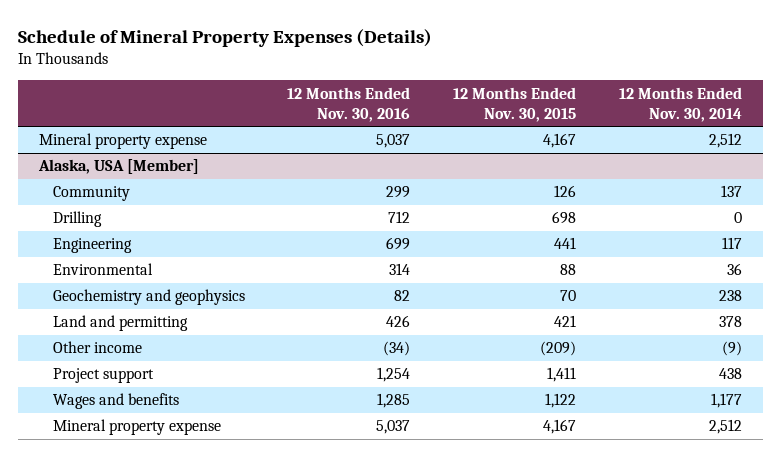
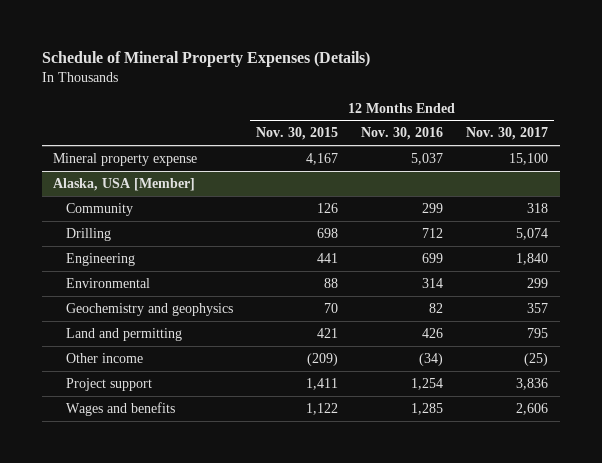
[618,86,742,122] 12 Months Ended Nov. 30, 2014 -> none
none -> [466,127,549,141] Nov. 30, 2017
[52,419,221,436] Mineral property expense -> none

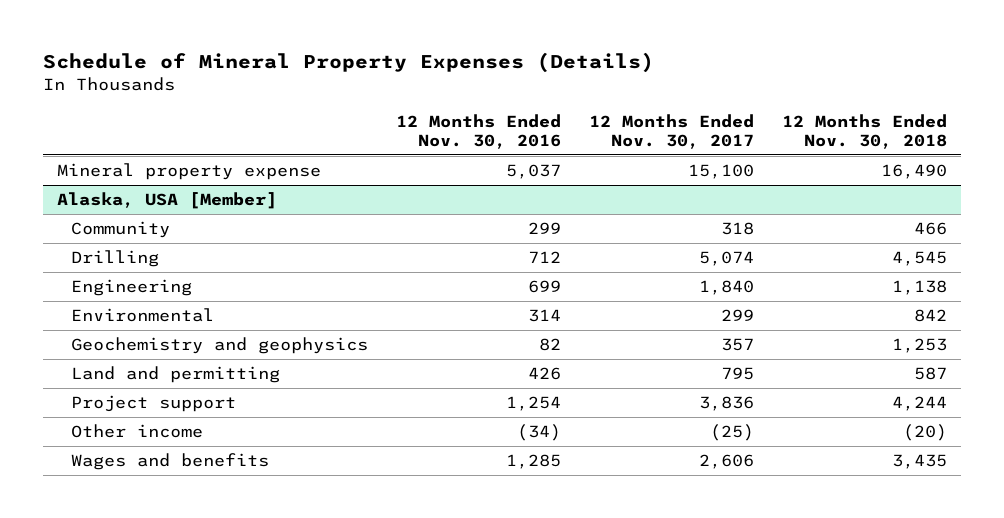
[255,127,338,141] Nov. 30, 2015 -> none
none -> [781,113,947,149] 12 Months Ended Nov. 30, 2018
[65,352,143,363] Other income -> [70,424,203,439] Other income

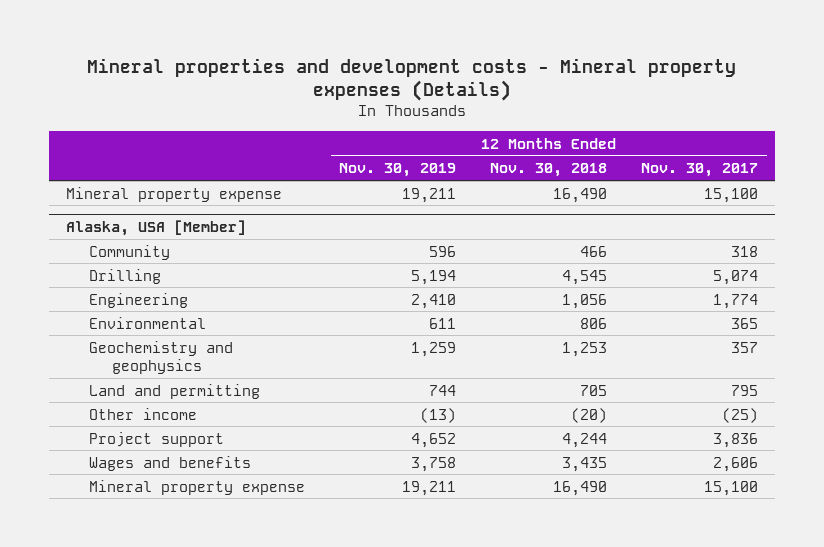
[43,52,655,74] Schedule of Mineral Property Expenses (Details) -> [87,57,737,102] Mineral properties and development costs - Mineral property expenses (Details)
[395,113,561,149] 12 Months Ended Nov. 30, 2016 -> none
none -> [339,163,457,178] Nov. 30, 2019
[698,280,754,296] 1,840 -> [713,293,759,309] 1,774
[891,280,947,296] 1,138 -> [562,293,608,309] 1,056
[720,309,754,322] 299 -> [731,317,759,329] 365
[913,309,947,323] 842 -> [580,317,608,329] 806
[913,367,947,381] 587 -> [580,384,608,396] 705
[70,395,236,413] Project support -> [89,431,225,447] Project support
none -> [89,479,306,495] Mineral property expense

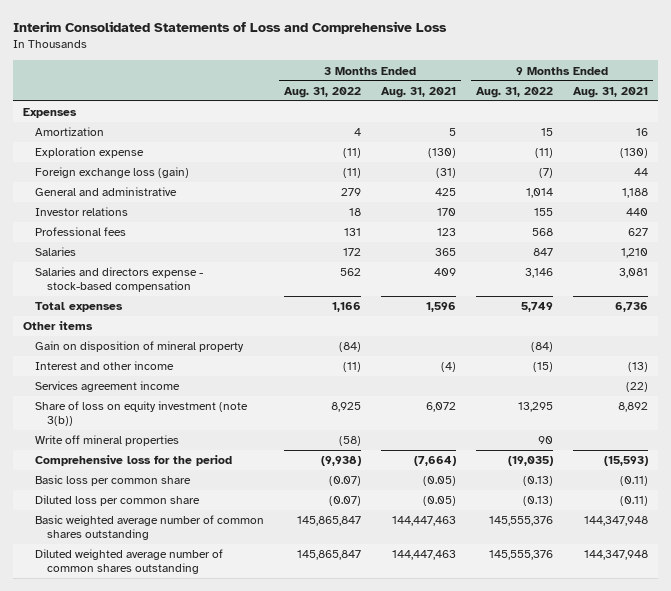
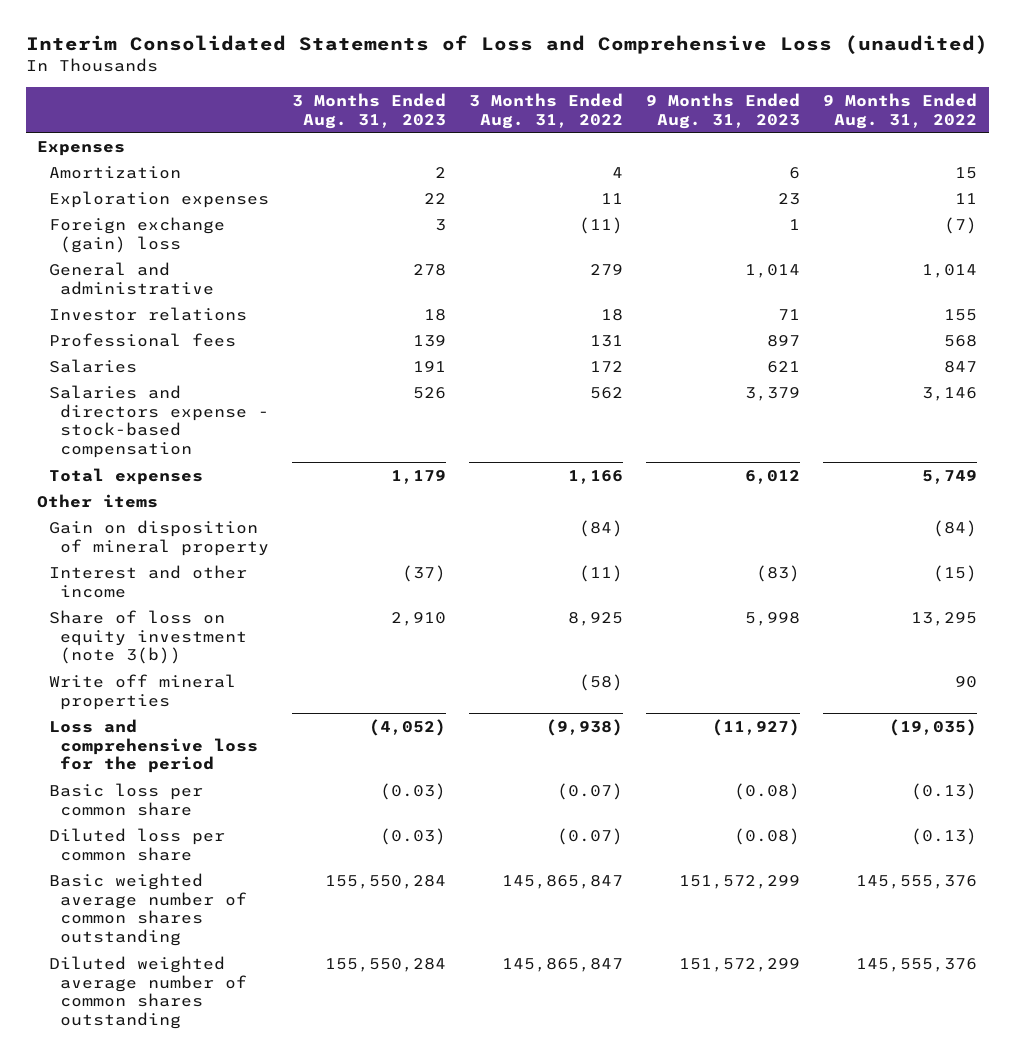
[12,20,447,34] Interim Consolidated Statements of Loss and Comprehensive Loss -> [25,35,988,55] Interim Consolidated Statements of Loss and Comprehensive Loss (unaudited)
[381,86,457,98] Aug. 31, 2021 -> none
[572,86,648,98] Aug. 31, 2021 -> none
none -> [291,92,446,129] 3 Months Ended Aug. 31, 2023
none -> [646,92,801,129] 9 Months Ended Aug. 31, 2023
[35,147,145,159] Exploration expense -> [48,190,269,208] Exploration expenses
[343,148,362,159] (11) -> [600,192,623,204] 11
[534,148,553,159] (11) -> [955,192,978,204] 11
[35,167,190,179] Foreign exchange loss (gain) -> [48,216,225,253] Foreign exchange (gain) loss
[35,381,181,393] Services agreement income -> none
[35,455,233,467] Comprehensive loss for the period -> [48,718,258,774] Loss and comprehensive loss for the period

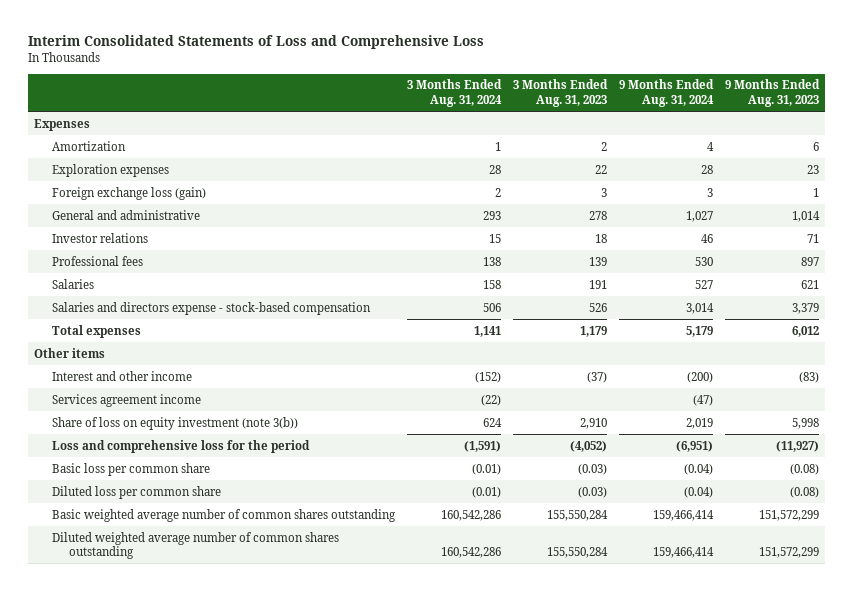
[25,35,988,55] Interim Consolidated Statements of Loss and Comprehensive Loss (unaudited) -> [28,35,485,50] Interim Consolidated Statements of Loss and Comprehensive Loss
[468,92,623,129] 3 Months Ended Aug. 31, 2022 -> none
[823,92,978,129] 9 Months Ended Aug. 31, 2022 -> none
none -> [406,79,502,107] 3 Months Ended Aug. 31, 2024
none -> [618,79,714,107] 9 Months Ended Aug. 31, 2024
[48,216,225,253] Foreign exchange (gain) loss -> [51,186,206,200] Foreign exchange loss (gain)
[48,519,269,556] Gain on disposition of mineral property -> none
none -> [51,393,201,407] Services agreement income
[48,673,236,710] Write off mineral properties -> none

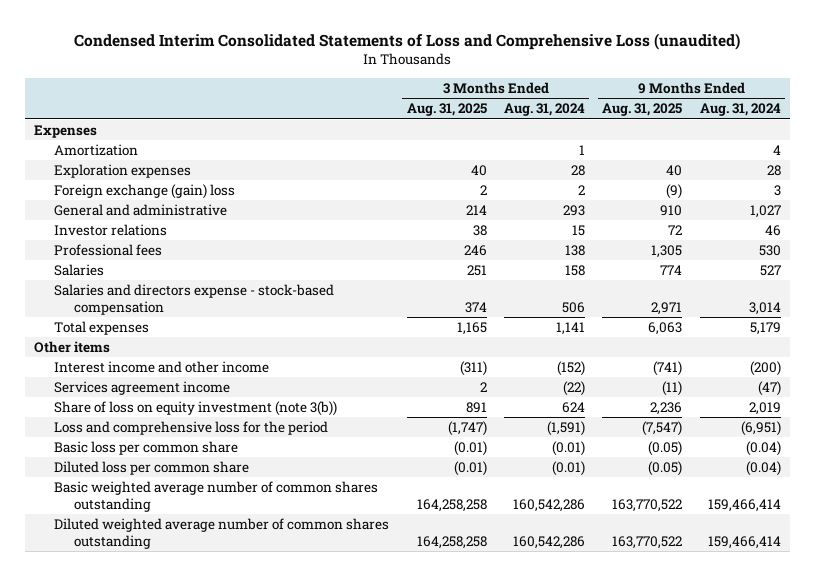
[28,35,485,50] Interim Consolidated Statements of Loss and Comprehensive Loss -> [74,33,741,51] Condensed Interim Consolidated Statements of Loss and Comprehensive Loss (unaudited)
[512,79,608,107] 3 Months Ended Aug. 31, 2023 -> none
[724,79,820,107] 9 Months Ended Aug. 31, 2023 -> none
none -> [406,103,487,117] Aug. 31, 2025
none -> [602,103,683,117] Aug. 31, 2025
[51,186,206,200] Foreign exchange loss (gain) -> [54,184,236,200] Foreign exchange (gain) loss
[51,370,192,381] Interest and other income -> [54,361,270,374] Interest income and other income

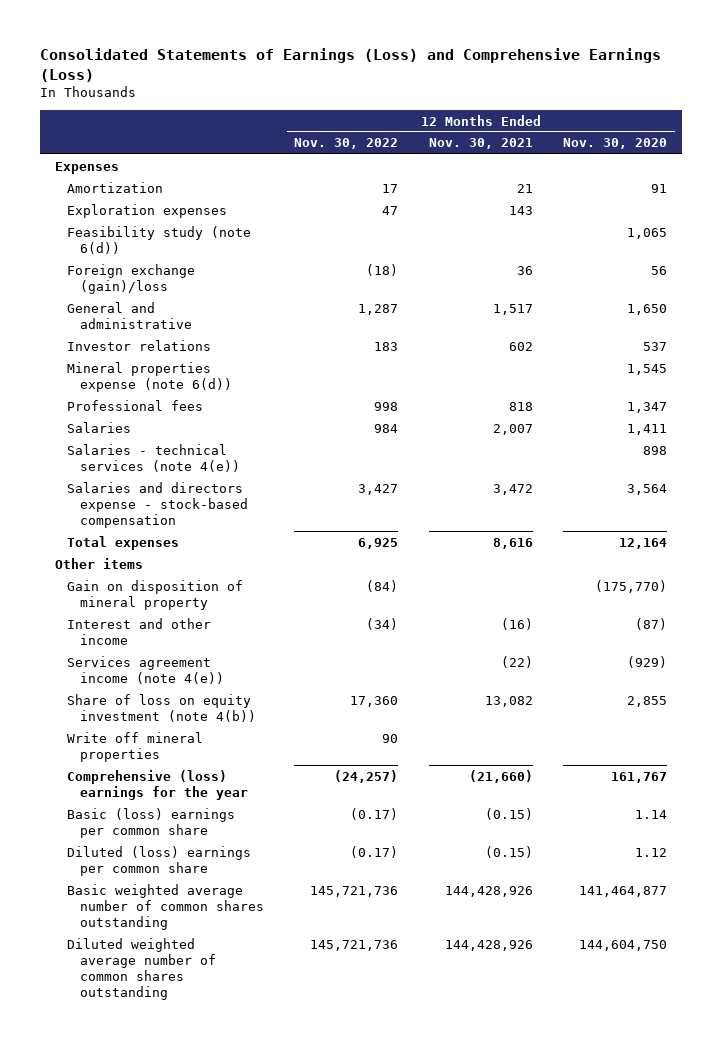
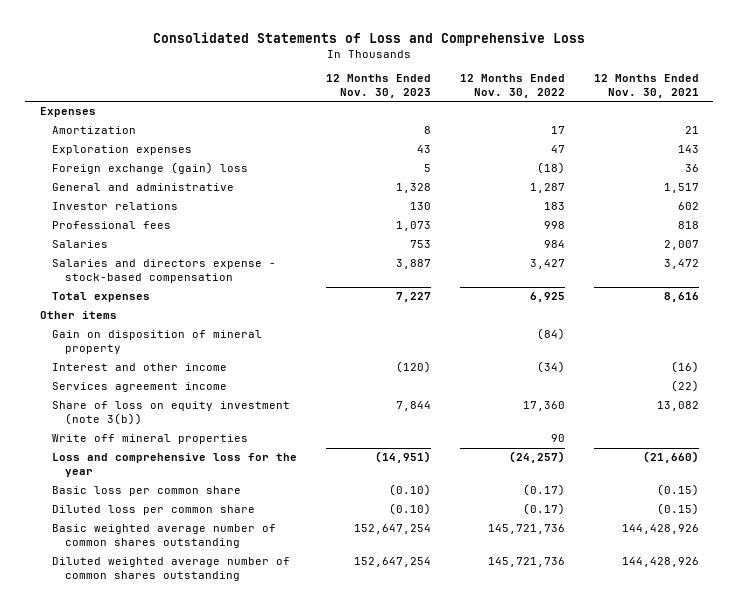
[39,47,661,82] Consolidated Statements of Earnings (Loss) and Comprehensive Earnings (Loss) -> [153,31,586,46] Consolidated Statements of Loss and Comprehensive Loss
[563,138,668,150] Nov. 30, 2020 -> none
none -> [326,74,432,99] 12 Months Ended Nov. 30, 2023
[67,225,252,254] Feasibility study (note 6(d)) -> none
[67,263,196,294] Foreign exchange (gain)/loss -> [52,162,249,175] Foreign exchange (gain) loss
[67,361,233,392] Mineral properties expense (note 6(d)) -> none
[67,443,241,472] Salaries - technical services (note 4(e)) -> none
[67,655,225,684] Services agreement income (note 4(e)) -> [52,382,228,393] Services agreement income
[67,693,257,722] Share of loss on equity investment (note 4(b)) -> [52,401,291,426] Share of loss on equity investment (note 3(b))
[67,769,249,800] Comprehensive (loss) earnings for the year -> [52,453,298,478] Loss and comprehensive loss for the year
[67,807,236,838] Basic (loss) earnings per common share -> [52,486,242,497] Basic loss per common share
[67,845,252,876] Diluted (loss) earnings per common share -> [52,505,256,516] Diluted loss per common share

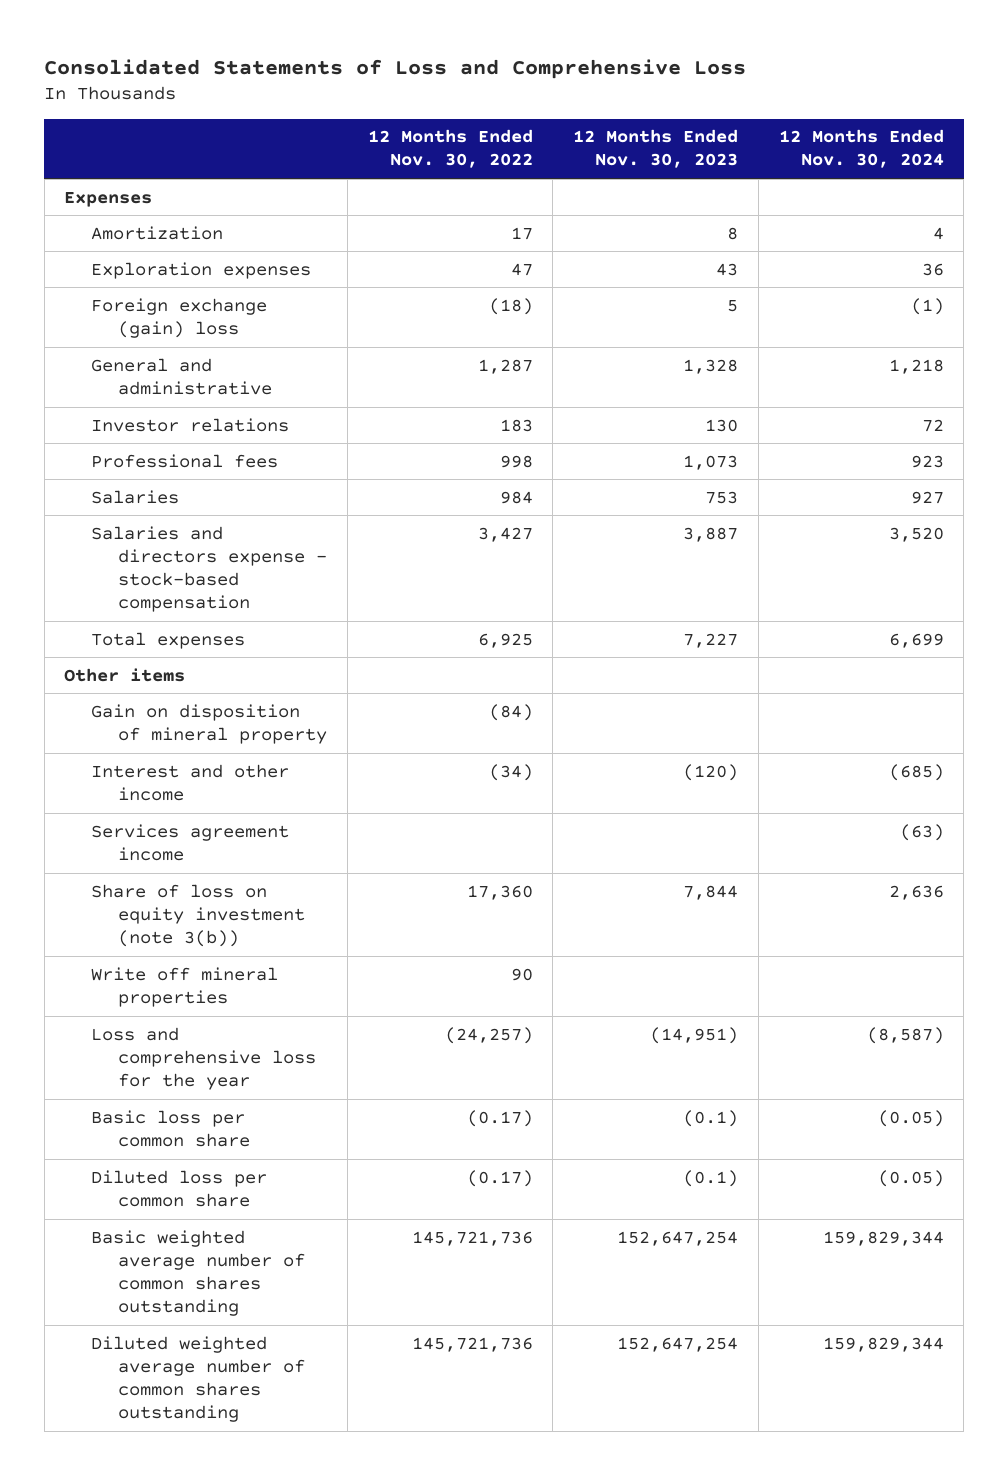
[593,74,699,99] 12 Months Ended Nov. 30, 2021 -> none
none -> [778,129,944,169] 12 Months Ended Nov. 30, 2024
[389,484,432,497] (0.10) -> [683,1109,739,1127] (0.1)
[389,503,432,516] (0.10) -> [683,1169,739,1187] (0.1)

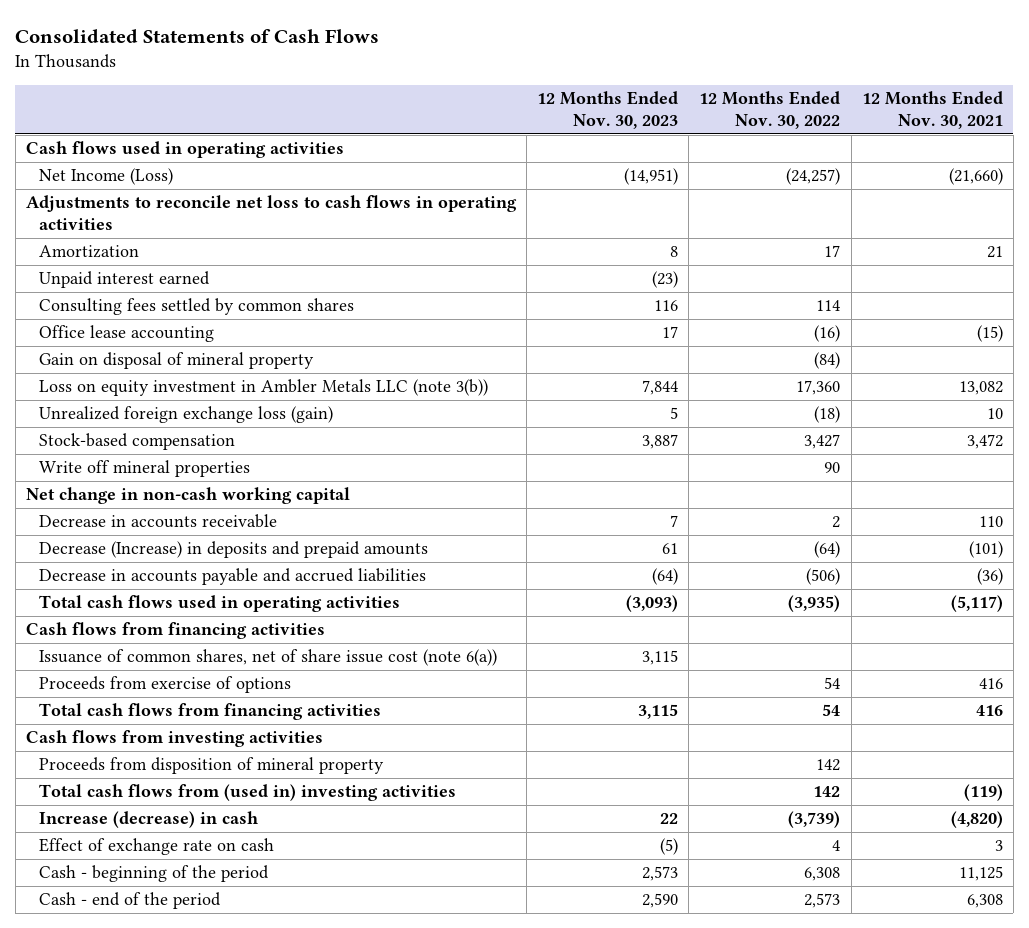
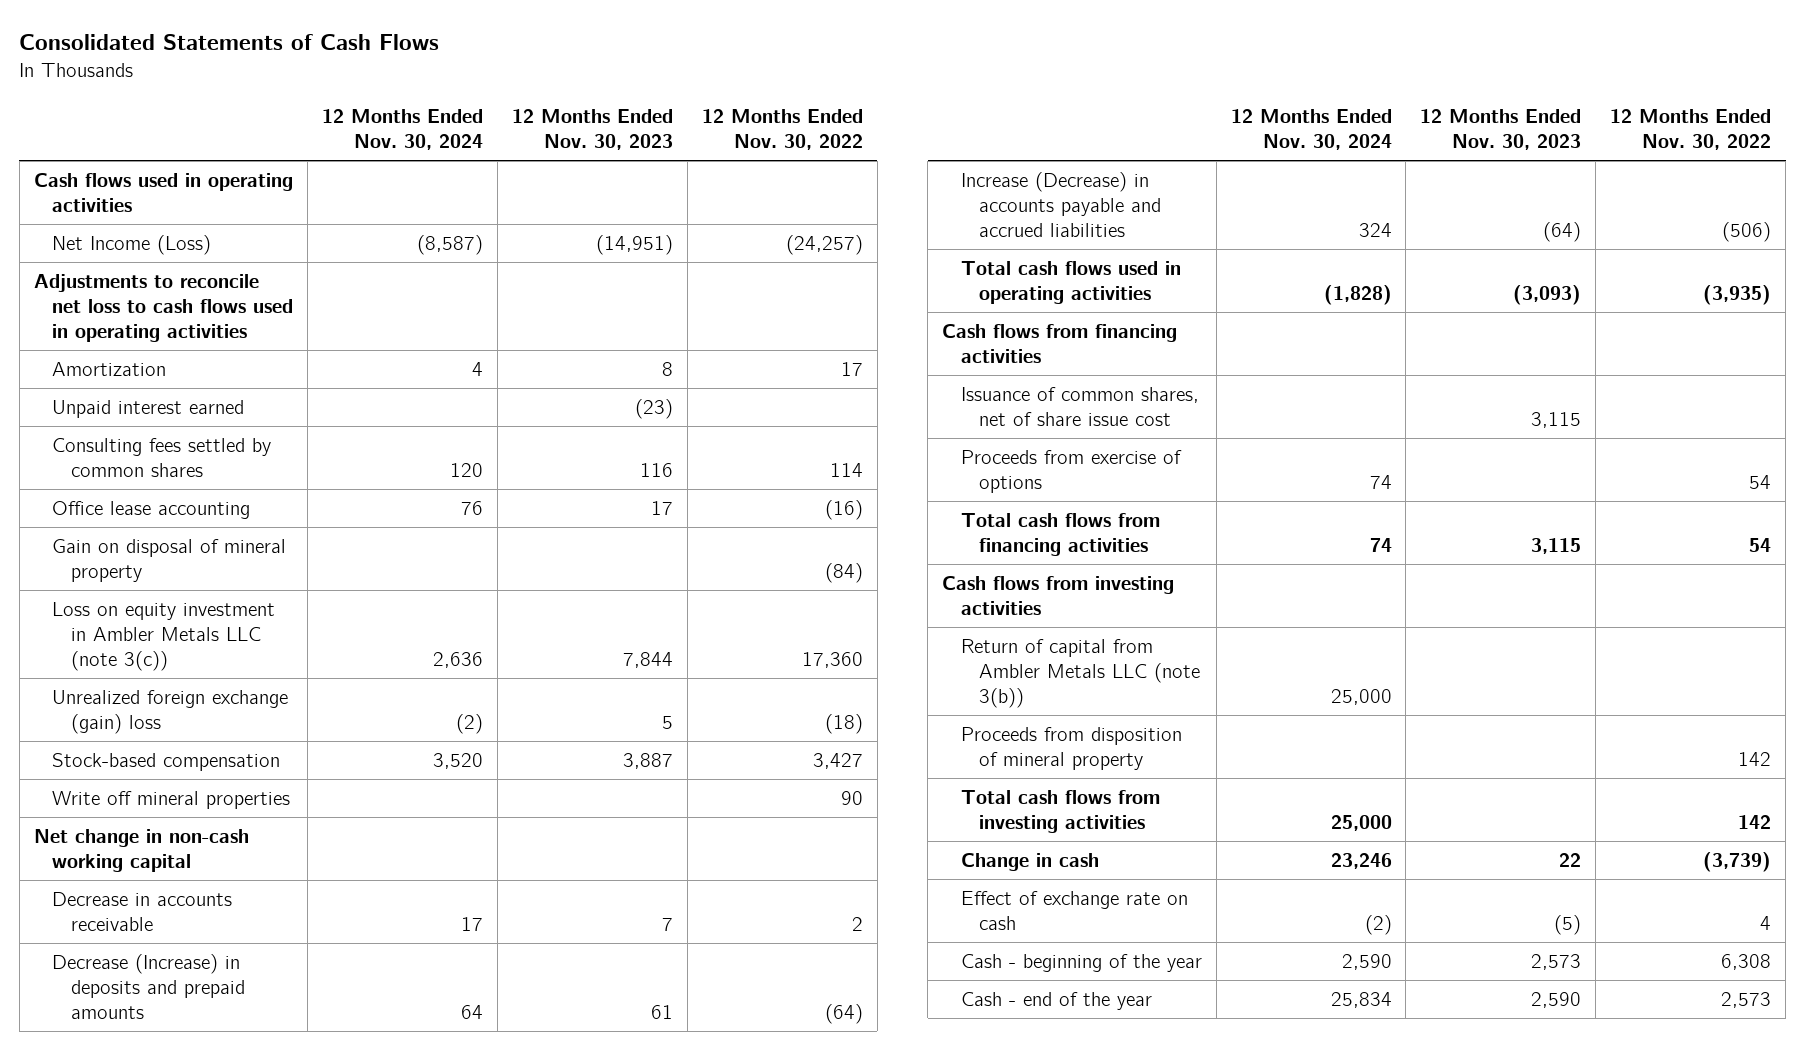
[861,90,1003,129] 12 Months Ended Nov. 30, 2021 -> none
none -> [322,109,484,151] 12 Months Ended Nov. 30, 2024
[25,195,517,231] Adjustments to reconcile net loss to cash flows in operating activities -> [33,273,294,343] Adjustments to reconcile net loss to cash flows used in operating activities
[38,379,488,397] Loss on equity investment in Ambler Metals LLC (note 3(b)) -> [52,601,276,672] Loss on equity investment in Ambler Metals LLC (note 3(c))
[38,406,333,424] Unrealized foreign exchange loss (gain) -> [52,689,289,734] Unrealized foreign exchange (gain) loss
[38,568,426,586] Decrease in accounts payable and accrued liabilities -> [960,171,1162,238] Increase (Decrease) in accounts payable and accrued liabilities
[38,649,497,667] Issuance of common shares, net of share issue cost (note 6(a)) -> [960,386,1199,426] Issuance of common shares, net of share issue cost
none -> [960,638,1201,709] Return of capital from Ambler Metals LLC (note 3(b))
[38,784,456,802] Total cash flows from (used in) investing activities -> [960,789,1160,833] Total cash flows from investing activities
[38,811,258,829] Increase (decrease) in cash -> [960,852,1099,871] Change in cash
[38,865,269,883] Cash - beginning of the period -> [960,953,1202,972] Cash - beginning of the year
[38,892,221,910] Cash - end of the period -> [960,991,1152,1010] Cash - end of the year

